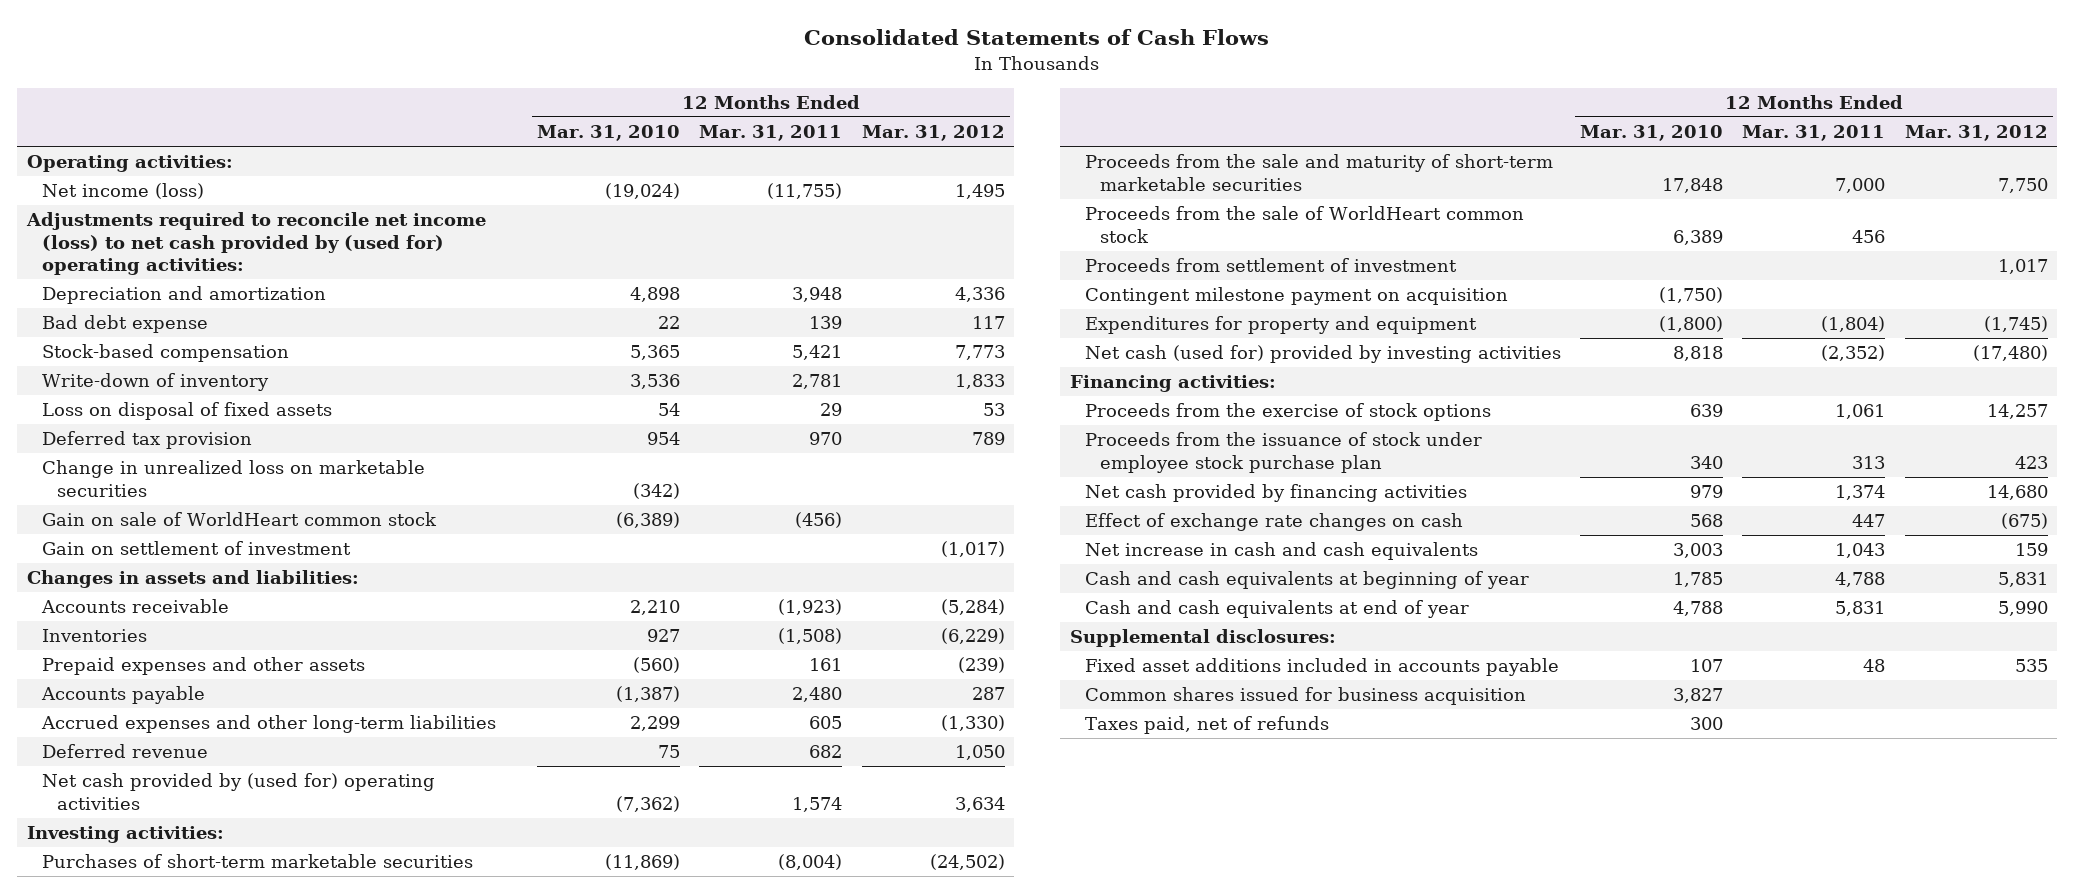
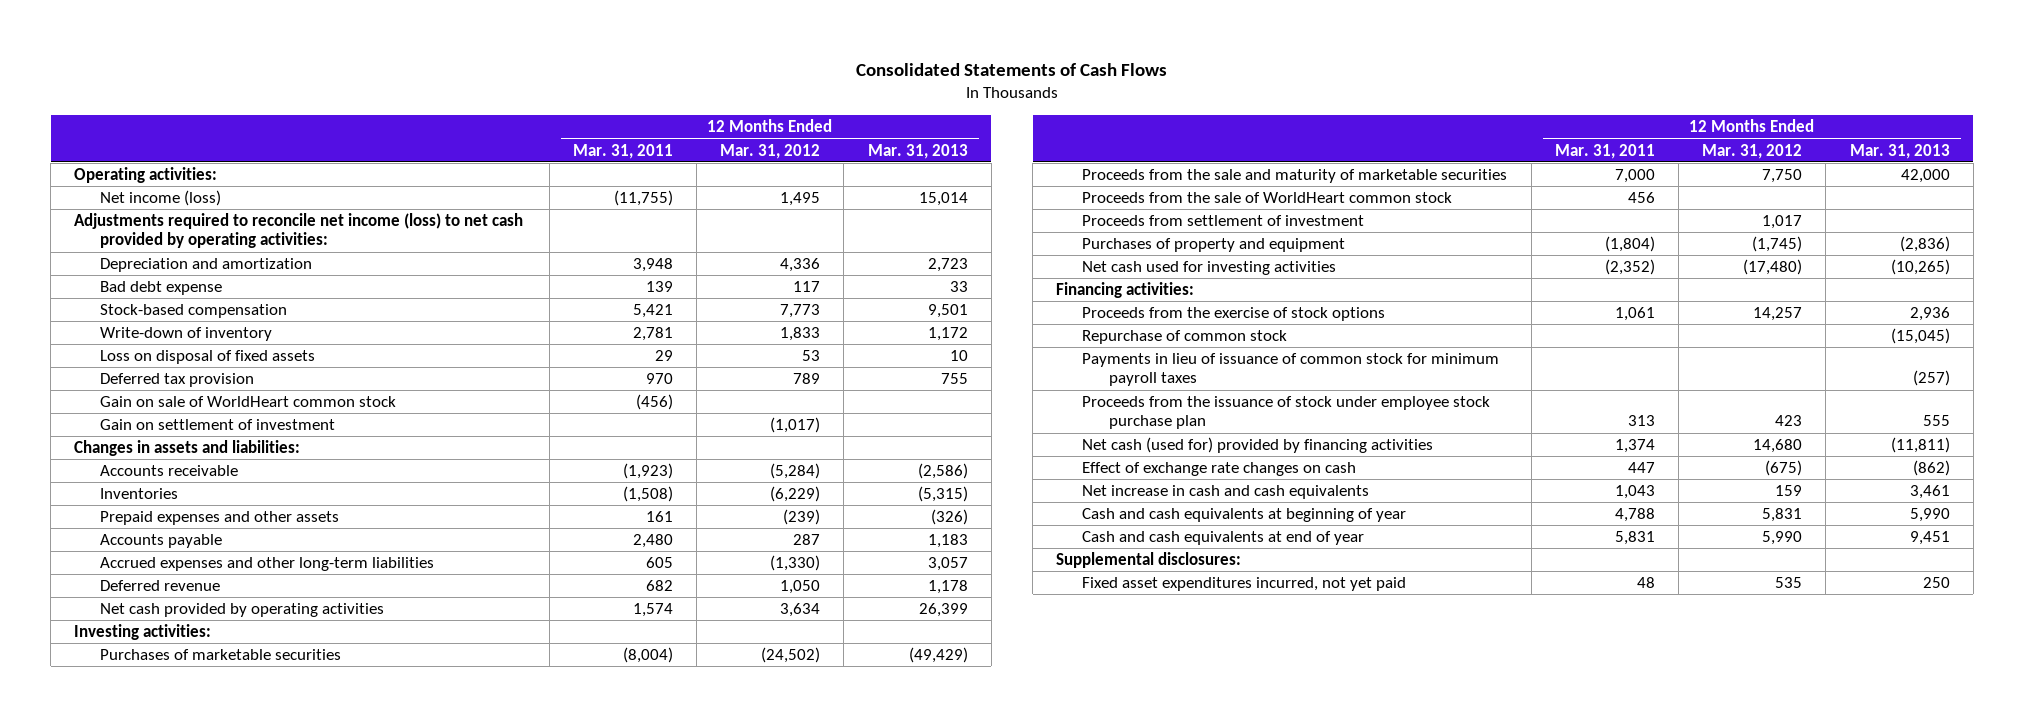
[537,125,681,142] Mar. 31, 2010 -> none
none -> [867,143,968,159] Mar. 31, 2013
[25,212,486,276] Adjustments required to reconcile net income (loss) to net cash provided by (used for) operating activities: -> [74,213,524,249] Adjustments required to reconcile net income (loss) to net cash provided by operating activities:
[41,460,425,497] Change in unrealized loss on marketable securities -> none
[41,773,435,810] Net cash provided by (used for) operating activities -> [100,603,385,618] Net cash provided by operating activities
[41,854,473,869] Purchases of short-term marketable securities -> [100,649,342,661] Purchases of marketable securities
[1084,154,1553,191] Proceeds from the sale and maturity of short-term marketable securities -> [1082,169,1508,184] Proceeds from the sale and maturity of marketable securities
[1084,287,1508,306] Contingent milestone payment on acquisition -> none
[1084,316,1477,335] Expenditures for property and equipment -> [1082,238,1346,253] Purchases of property and equipment
[1084,345,1561,364] Net cash (used for) provided by investing activities -> [1082,261,1337,276] Net cash used for investing activities
none -> [1082,330,1288,345] Repurchase of common stock
none -> [1082,353,1500,387] Payments in lieu of issuance of common stock for minimum payroll taxes
[1084,484,1467,503] Net cash provided by financing activities -> [1082,437,1434,454] Net cash (used for) provided by financing activities
[1084,687,1526,706] Common shares issued for business acquisition -> none
[1084,716,1329,735] Taxes paid, net of refunds -> none
[1084,658,1559,677] Fixed asset additions included in accounts payable -> [1082,577,1407,592] Fixed asset expenditures incurred, not yet paid

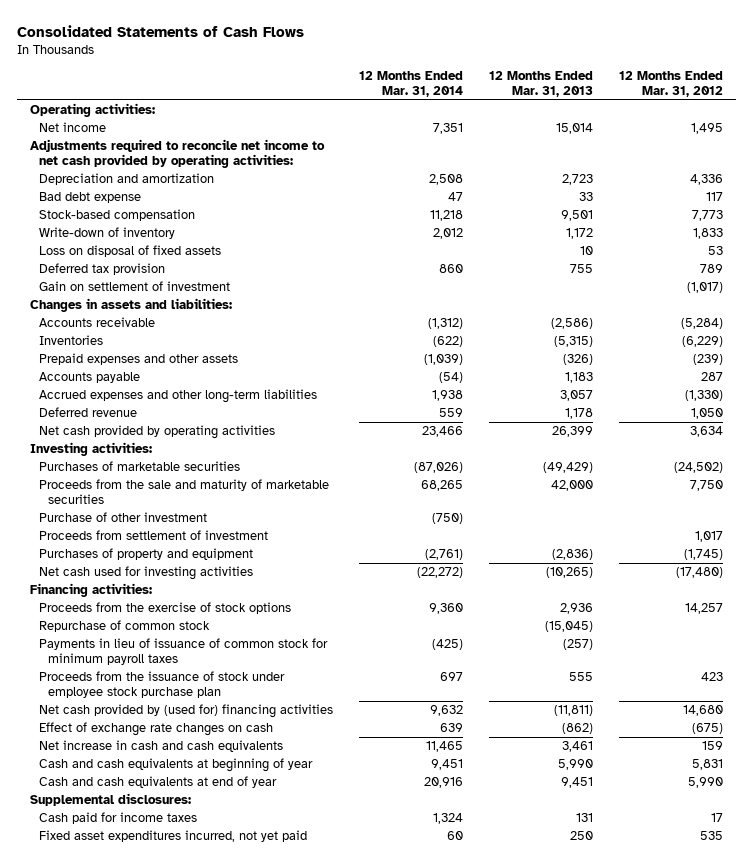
[572,143,673,159] Mar. 31, 2011 -> none
none -> [358,71,463,97] 12 Months Ended Mar. 31, 2014
[100,190,222,207] Net income (loss) -> [38,122,106,133] Net income
[74,213,524,249] Adjustments required to reconcile net income (loss) to net cash provided by operating activities: -> [29,139,325,169] Adjustments required to reconcile net income to net cash provided by operating activities:
[100,396,397,408] Gain on sale of WorldHeart common stock -> none
[1082,192,1453,204] Proceeds from the sale of WorldHeart common stock -> none
none -> [38,512,207,523] Purchase of other investment
[1082,437,1434,454] Net cash (used for) provided by financing activities -> [38,704,333,719] Net cash provided by (used for) financing activities
none -> [38,812,197,825] Cash paid for income taxes

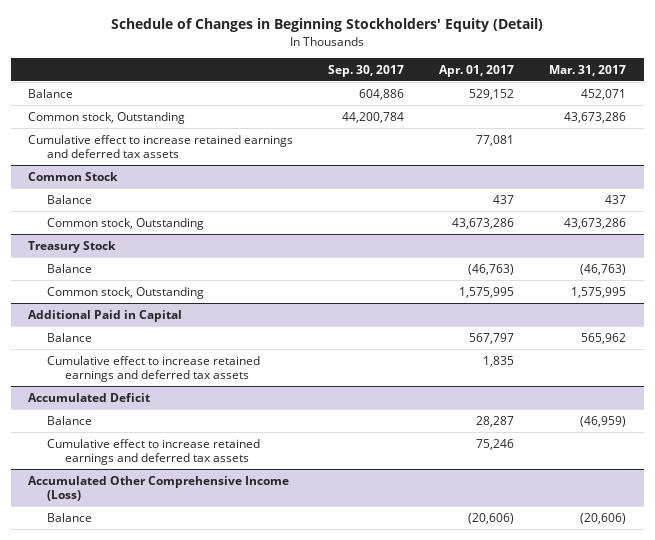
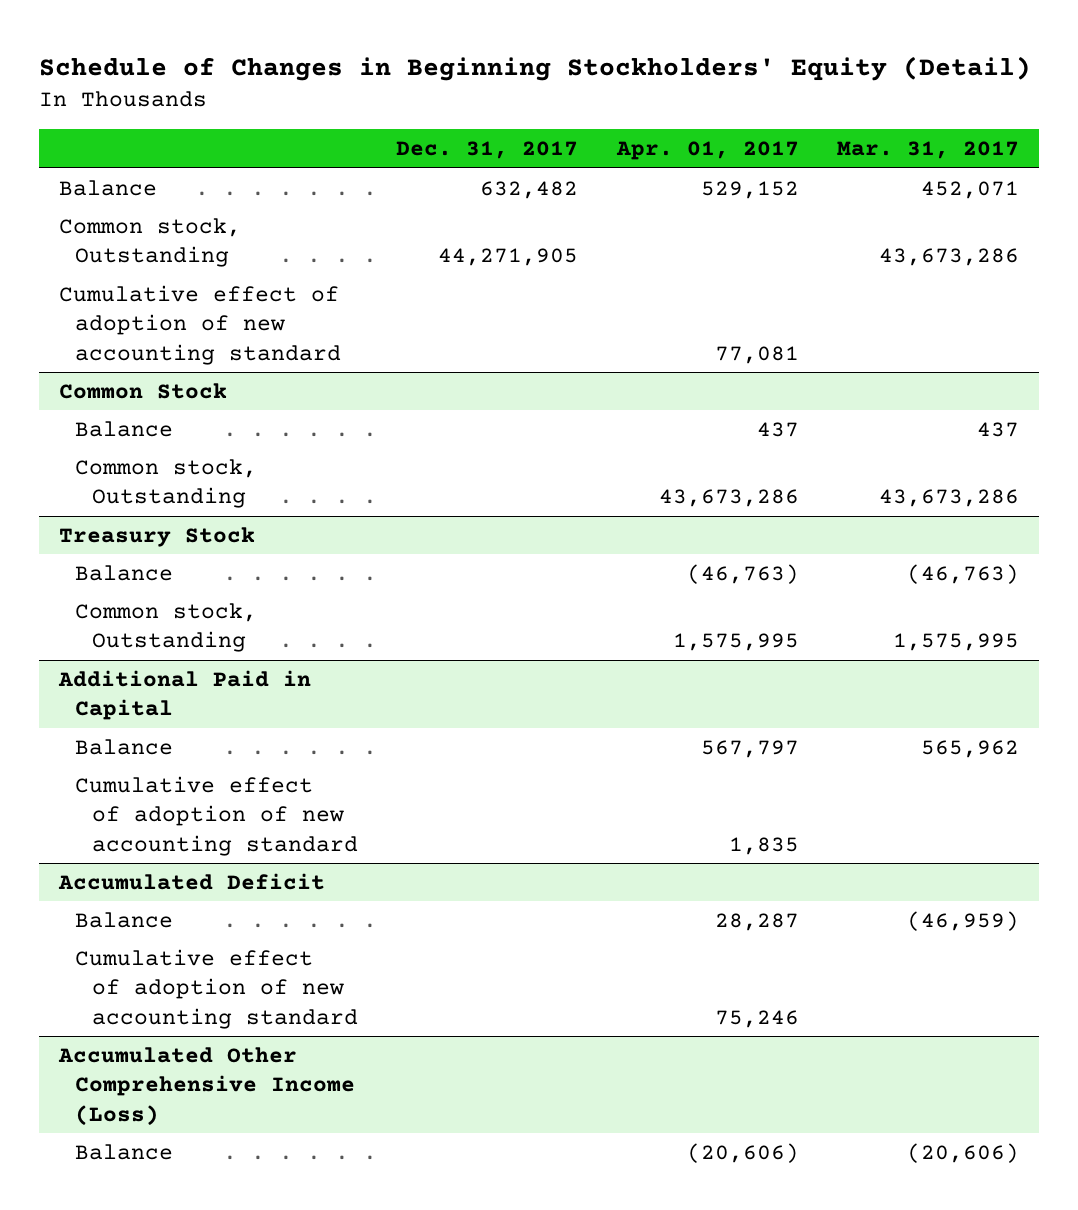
[328,64,405,77] Sep. 30, 2017 -> none
none -> [396,141,579,160] Dec. 31, 2017
[28,134,294,158] Cumulative effect to increase retained earnings and deferred tax assets -> [58,284,342,365] Cumulative effect of adoption of new accounting standard
[46,355,260,382] Cumulative effect to increase retained earnings and deferred tax assets -> [75,775,358,856] Cumulative effect of adoption of new accounting standard
[46,438,260,465] Cumulative effect to increase retained earnings and deferred tax assets -> [75,948,358,1029] Cumulative effect of adoption of new accounting standard

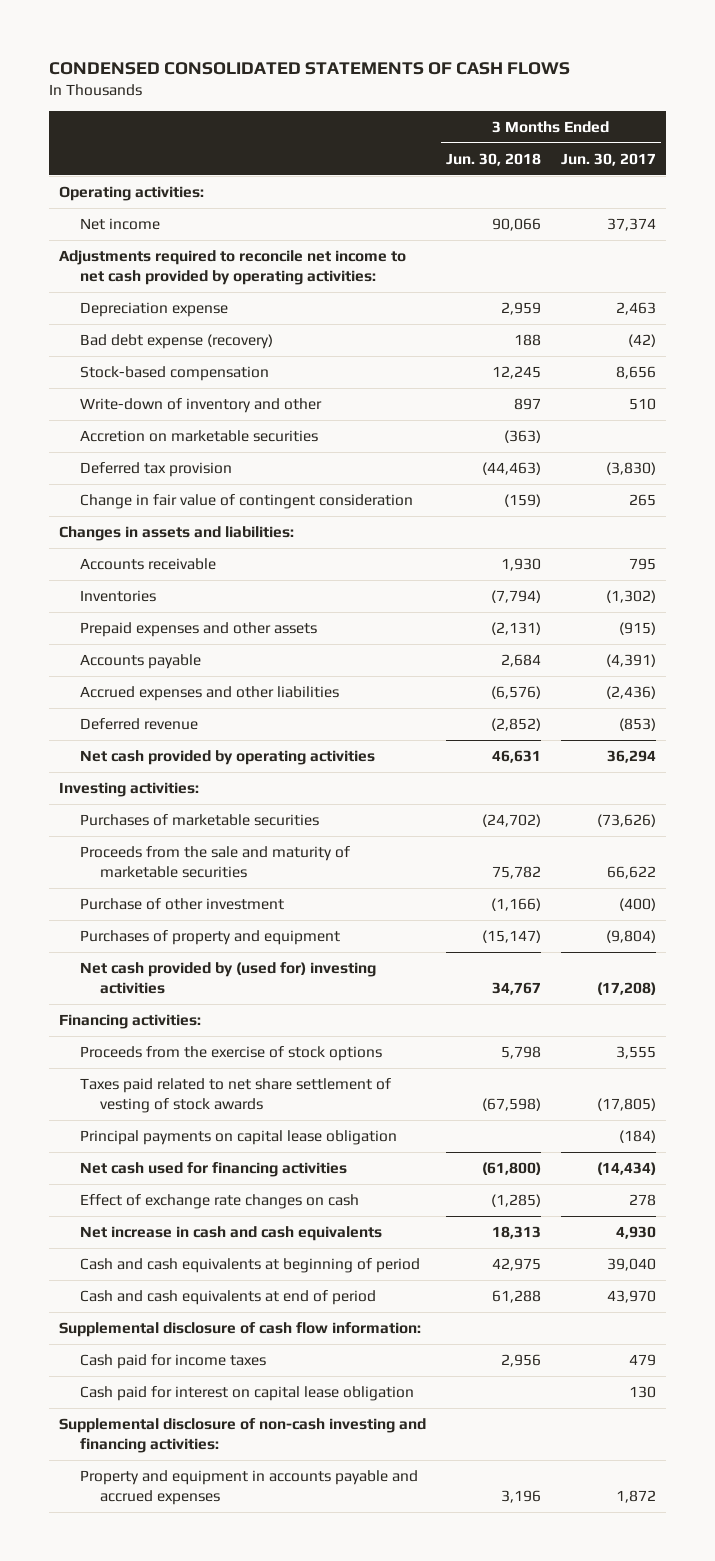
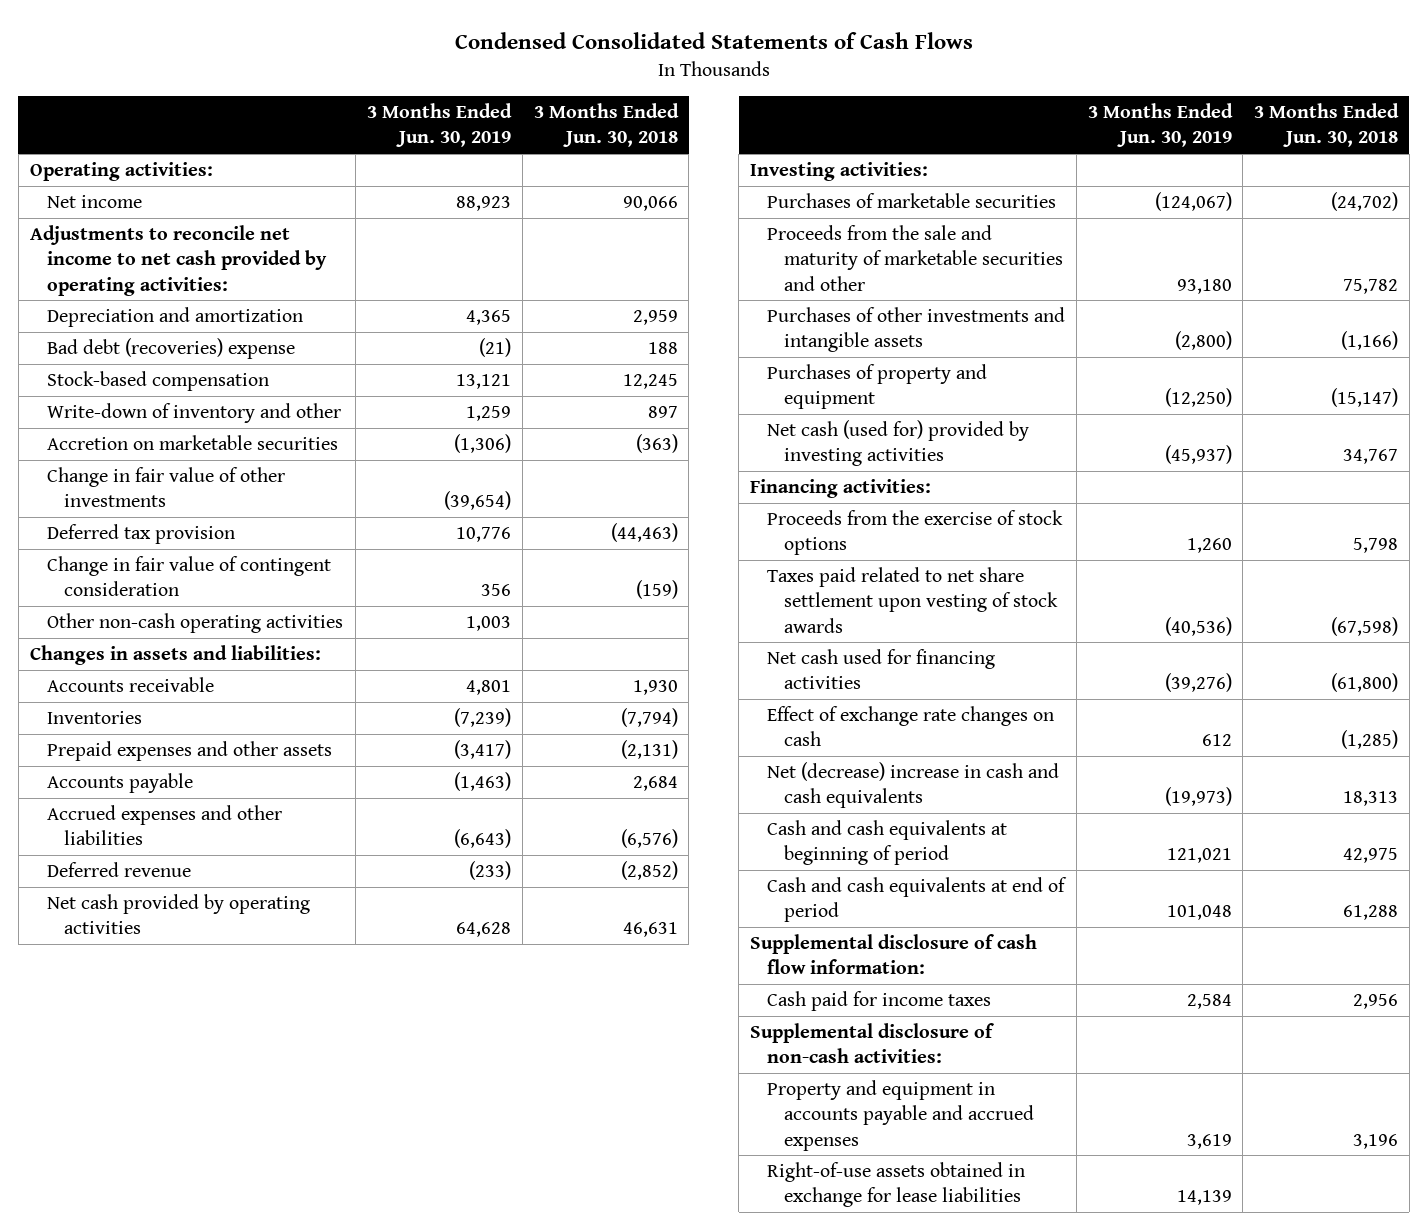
[49,61,571,75] CONDENSED CONSOLIDATED STATEMENTS OF CASH FLOWS -> [454,32,973,50] Condensed Consolidated Statements of Cash Flows
[560,152,656,166] Jun. 30, 2017 -> none
none -> [367,103,513,148] 3 Months Ended Jun. 30, 2019
[59,250,407,285] Adjustments required to reconcile net income to net cash provided by operating activities: -> [29,225,327,296] Adjustments to reconcile net income to net cash provided by operating activities:
[79,302,228,318] Depreciation expense -> [46,307,303,328] Depreciation and amortization
[79,334,273,350] Bad debt expense (recovery) -> [46,338,295,360] Bad debt (recoveries) expense
none -> [46,467,285,508] Change in fair value of other investments
none -> [46,613,343,634] Other non-cash operating activities
[79,846,350,878] Proceeds from the sale and maturity of marketable securities -> [767,225,1064,291] Proceeds from the sale and maturity of marketable securities and other
[79,898,284,911] Purchase of other investment -> [767,307,1066,353] Purchases of other investments and intangible assets
[79,962,376,994] Net cash provided by (used for) investing activities -> [767,420,1030,467] Net cash (used for) provided by investing activities
[79,1130,397,1146] Principal payments on capital lease obligation -> none
[79,1078,391,1113] Taxes paid related to net share settlement of vesting of stock awards -> [767,567,1059,633] Taxes paid related to net share settlement upon vesting of stock awards
[79,1226,382,1242] Net increase in cash and cash equivalents -> [767,762,1060,809] Net (decrease) increase in cash and cash equivalents
[79,1386,414,1402] Cash paid for interest on capital lease obligation -> none
[59,1418,427,1453] Supplemental disclosure of non-cash investing and financing activities: -> [750,1023,995,1064] Supplemental disclosure of non-cash activities:
none -> [767,1162,1026,1208] Right-of-use assets obtained in exchange for lease liabilities

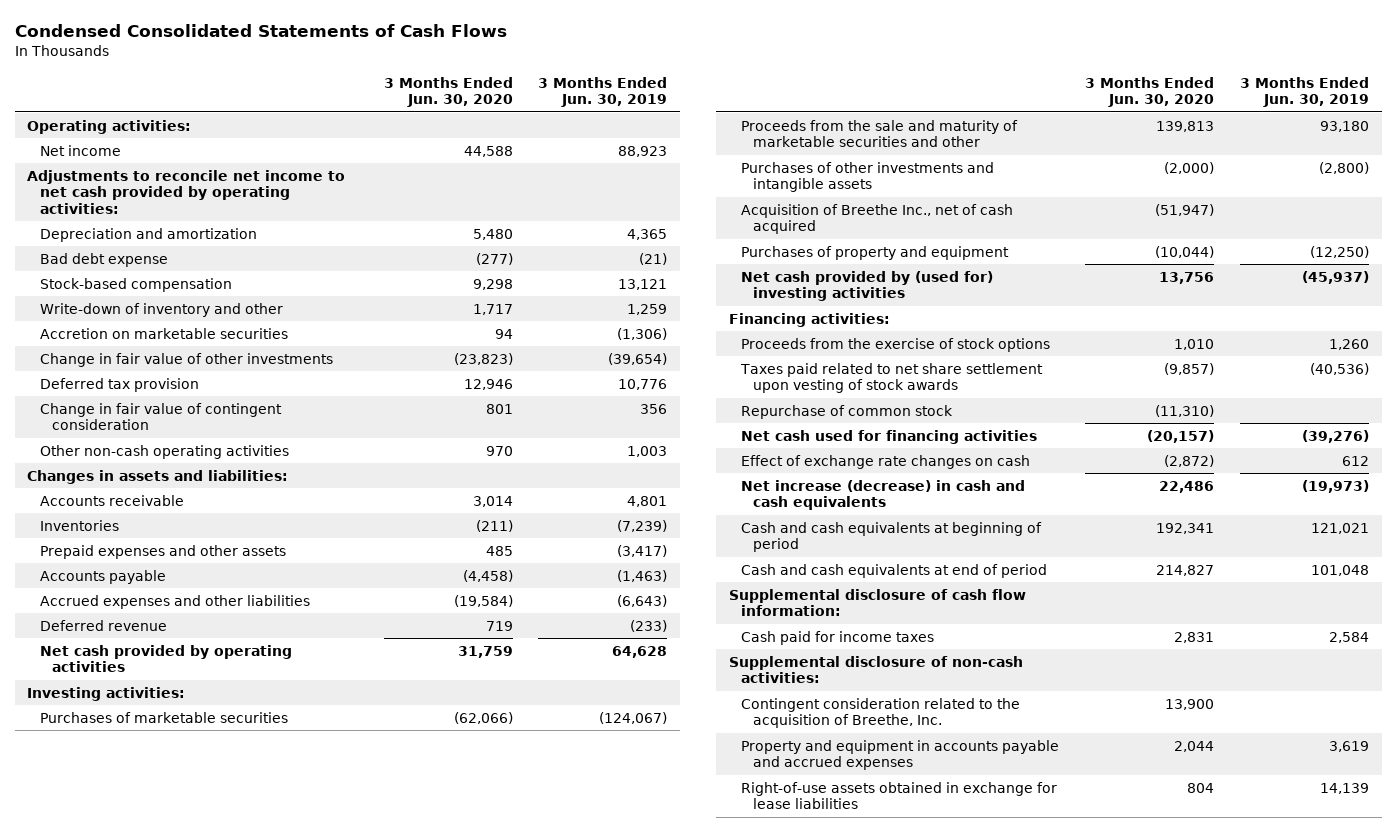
[533,103,679,148] 3 Months Ended Jun. 30, 2018 -> none
none -> [383,76,513,108] 3 Months Ended Jun. 30, 2020
[46,338,295,360] Bad debt (recoveries) expense -> [39,252,168,267] Bad debt expense
none -> [741,203,1014,235] Acquisition of Breethe Inc., net of cash acquired
[767,420,1030,467] Net cash (used for) provided by investing activities -> [741,270,994,302] Net cash provided by (used for) investing activities
none -> [741,404,954,419] Repurchase of common stock
[767,762,1060,809] Net (decrease) increase in cash and cash equivalents -> [741,479,1026,511] Net increase (decrease) in cash and cash equivalents
none -> [741,697,1021,729] Contingent consideration related to the acquisition of Breethe, Inc.

